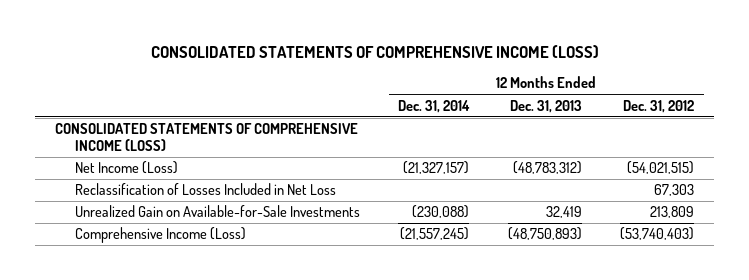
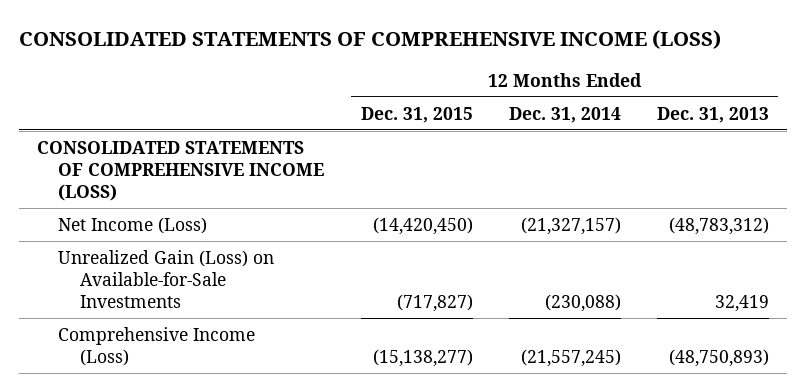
[623,99,695,113] Dec. 31, 2012 -> none
none -> [360,106,473,123] Dec. 31, 2015
[74,183,336,196] Reclassification of Losses Included in Net Loss -> none
[74,205,360,218] Unrealized Gain on Available-for-Sale Investments -> [58,249,275,309] Unrealized Gain (Loss) on Available-for-Sale Investments

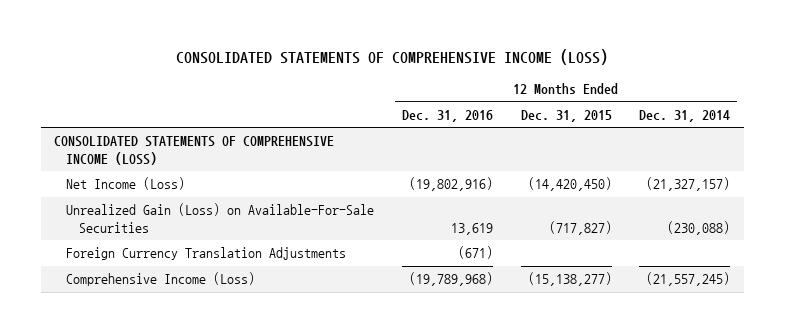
[657,106,770,123] Dec. 31, 2013 -> none
none -> [402,109,494,122] Dec. 31, 2016
[58,249,275,309] Unrealized Gain (Loss) on Available-for-Sale Investments -> [66,203,375,233] Unrealized Gain (Loss) on Available-For-Sale Securities
none -> [66,247,347,261] Foreign Currency Translation Adjustments

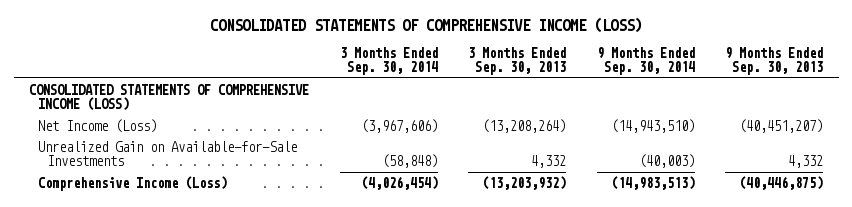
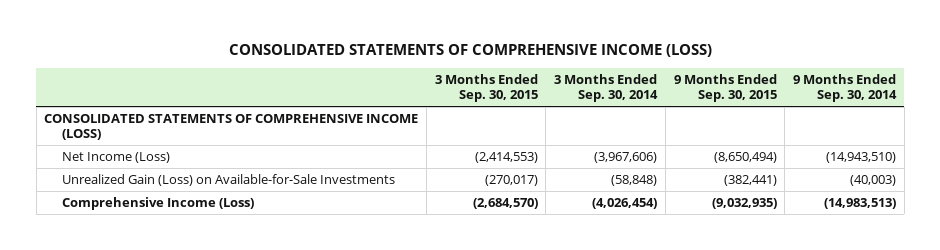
[468,46,567,75] 3 Months Ended Sep. 30, 2013 -> none
[725,46,824,75] 9 Months Ended Sep. 30, 2013 -> none
none -> [434,73,538,103] 3 Months Ended Sep. 30, 2015
none -> [673,73,777,103] 9 Months Ended Sep. 30, 2015
[37,140,297,167] Unrealized Gain on Available-for-Sale Investments -> [61,173,395,186] Unrealized Gain (Loss) on Available-for-Sale Investments

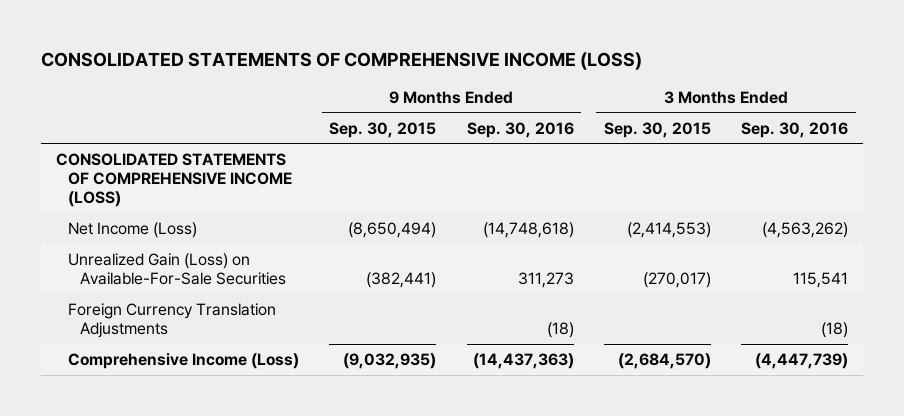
[554,73,659,103] 3 Months Ended Sep. 30, 2014 -> none
[792,73,897,103] 9 Months Ended Sep. 30, 2014 -> none
none -> [466,121,574,138] Sep. 30, 2016
none -> [741,121,849,138] Sep. 30, 2016
[61,173,395,186] Unrealized Gain (Loss) on Available-for-Sale Investments -> [67,253,286,286] Unrealized Gain (Loss) on Available-For-Sale Securities
none -> [67,303,276,339] Foreign Currency Translation Adjustments

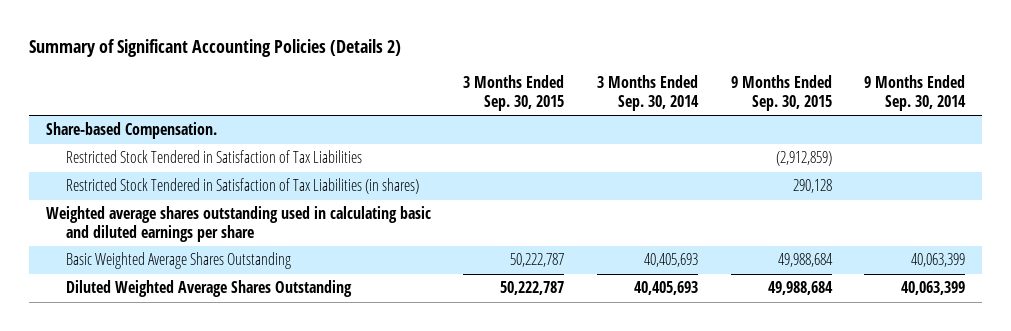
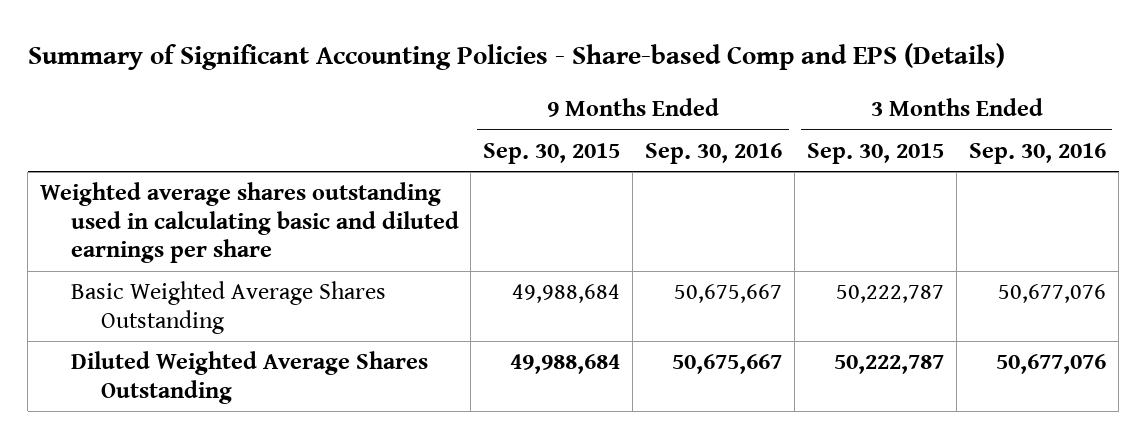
[29,39,402,58] Summary of Significant Accounting Policies (Details 2) -> [27,43,1005,71] Summary of Significant Accounting Policies - Share-based Comp and EPS (Details)
[596,75,699,111] 3 Months Ended Sep. 30, 2014 -> none
[864,75,967,111] 9 Months Ended Sep. 30, 2014 -> none
none -> [645,142,783,164] Sep. 30, 2016
none -> [969,142,1107,164] Sep. 30, 2016
[45,122,217,140] Share-based Compensation. -> none
[65,150,362,164] Restricted Stock Tendered in Satisfaction of Tax Liabilities -> none
[65,178,419,195] Restricted Stock Tendered in Satisfaction of Tax Liabilities (in shares) -> none

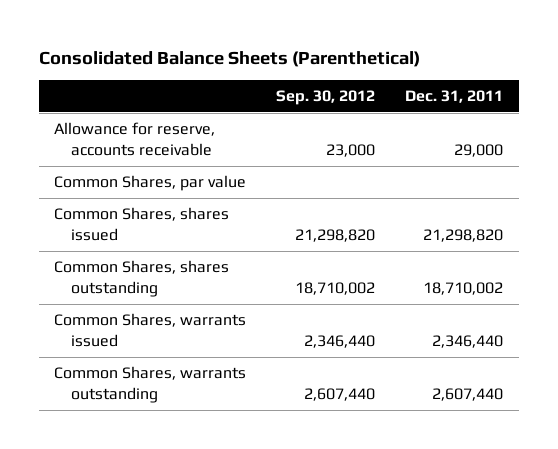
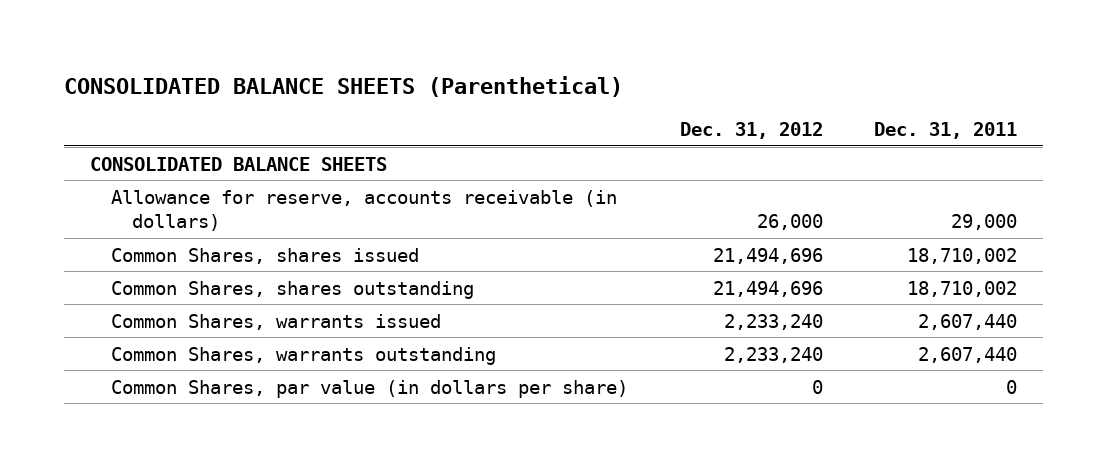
[38,50,420,67] Consolidated Balance Sheets (Parenthetical) -> [64,75,624,97] CONSOLIDATED BALANCE SHEETS (Parenthetical)
[276,89,376,105] Sep. 30, 2012 -> none
none -> [679,122,823,140] Dec. 31, 2012
[54,175,247,192] Common Shares, par value -> none
none -> [89,156,387,171] CONSOLIDATED BALANCE SHEETS
[54,122,216,156] Allowance for reserve, accounts receivable -> [111,189,618,231] Allowance for reserve, accounts receivable (in dollars)
[423,228,504,242] 21,298,820 -> [907,247,1018,264] 18,710,002
[432,334,504,348] 2,346,440 -> [918,313,1018,330] 2,607,440
none -> [111,379,629,398] Common Shares, par value (in dollars per share)

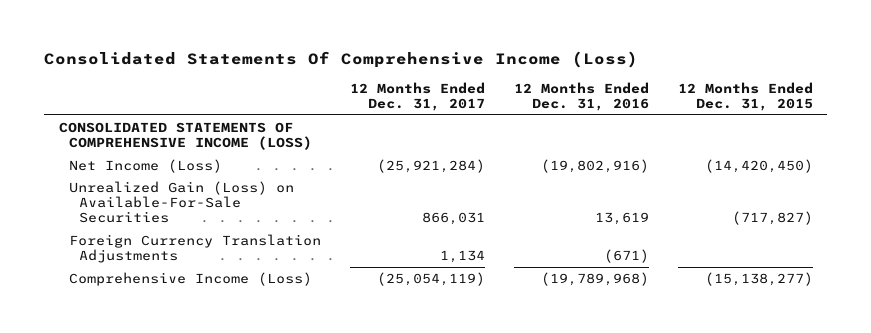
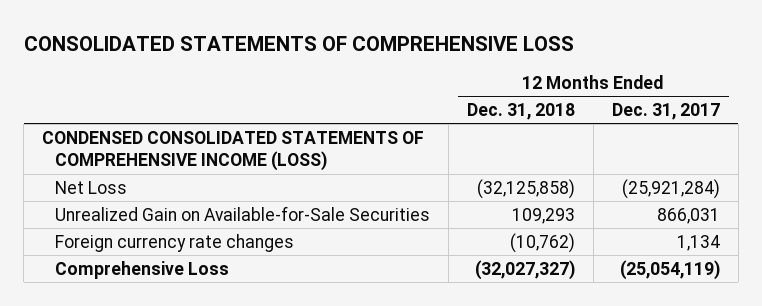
[44,51,639,69] Consolidated Statements Of Comprehensive Income (Loss) -> [23,36,574,52] CONSOLIDATED STATEMENTS OF COMPREHENSIVE LOSS
[513,81,649,111] 12 Months Ended Dec. 31, 2016 -> none
[677,81,813,111] 12 Months Ended Dec. 31, 2015 -> none
none -> [466,103,575,121] Dec. 31, 2018
[58,121,312,150] CONSOLIDATED STATEMENTS OF COMPREHENSIVE INCOME (LOSS) -> [42,130,425,172] CONDENSED CONSOLIDATED STATEMENTS OF COMPREHENSIVE INCOME (LOSS)
[68,158,222,173] Net Income (Loss) -> [54,180,127,194] Net Loss
[68,180,294,224] Unrealized Gain (Loss) on Available-For-Sale Securities -> [54,205,430,221] Unrealized Gain on Available-for-Sale Securities
[68,233,321,263] Foreign Currency Translation Adjustments -> [54,233,294,252] Foreign currency rate changes
[68,271,312,286] Comprehensive Income (Loss) -> [54,260,229,279] Comprehensive Loss

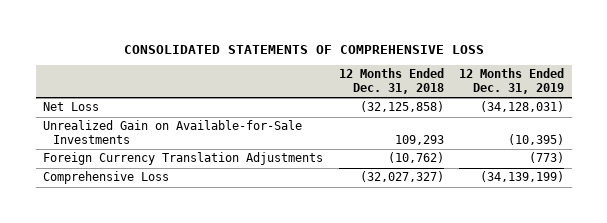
[611,103,720,121] Dec. 31, 2017 -> none
none -> [459,68,565,94] 12 Months Ended Dec. 31, 2019
[42,130,425,172] CONDENSED CONSOLIDATED STATEMENTS OF COMPREHENSIVE INCOME (LOSS) -> none
[54,205,430,221] Unrealized Gain on Available-for-Sale Securities -> [43,120,303,144] Unrealized Gain on Available-for-Sale Investments
[54,233,294,252] Foreign currency rate changes -> [43,152,324,166] Foreign Currency Translation Adjustments

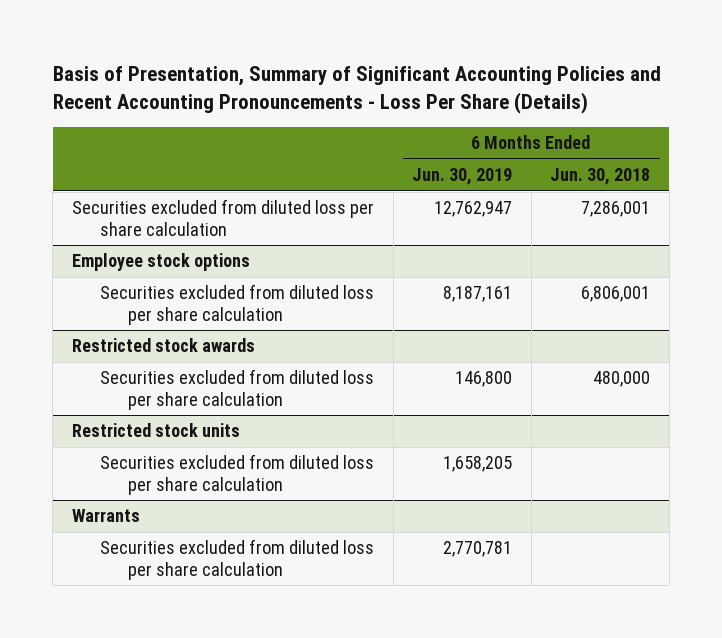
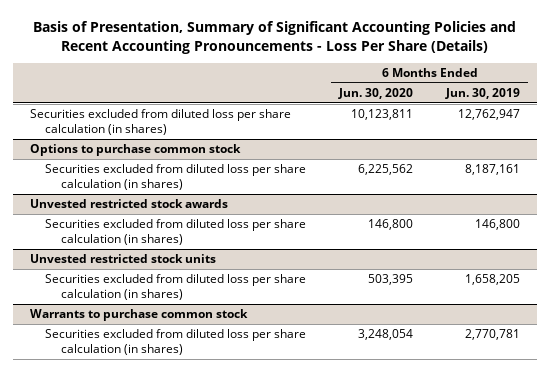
[550,168,651,186] Jun. 30, 2018 -> none
none -> [338,87,414,99] Jun. 30, 2020
[71,199,374,236] Securities excluded from diluted loss per share calculation -> [29,109,291,136] Securities excluded from diluted loss per share calculation (in shares)
[71,253,250,272] Employee stock options -> [29,144,241,157] Options to purchase common stock
[100,284,375,325] Securities excluded from diluted loss per share calculation -> [45,164,307,191] Securities excluded from diluted loss per share calculation (in shares)
[71,338,255,353] Restricted stock awards -> [29,199,228,209] Unvested restricted stock awards
[100,369,375,410] Securities excluded from diluted loss per share calculation -> [45,219,307,246] Securities excluded from diluted loss per share calculation (in shares)
[71,423,240,438] Restricted stock units -> [29,254,216,264] Unvested restricted stock units
[100,454,375,495] Securities excluded from diluted loss per share calculation -> [45,274,307,301] Securities excluded from diluted loss per share calculation (in shares)
[71,509,140,523] Warrants -> [29,309,248,322] Warrants to purchase common stock
[100,539,375,580] Securities excluded from diluted loss per share calculation -> [45,329,307,356] Securities excluded from diluted loss per share calculation (in shares)

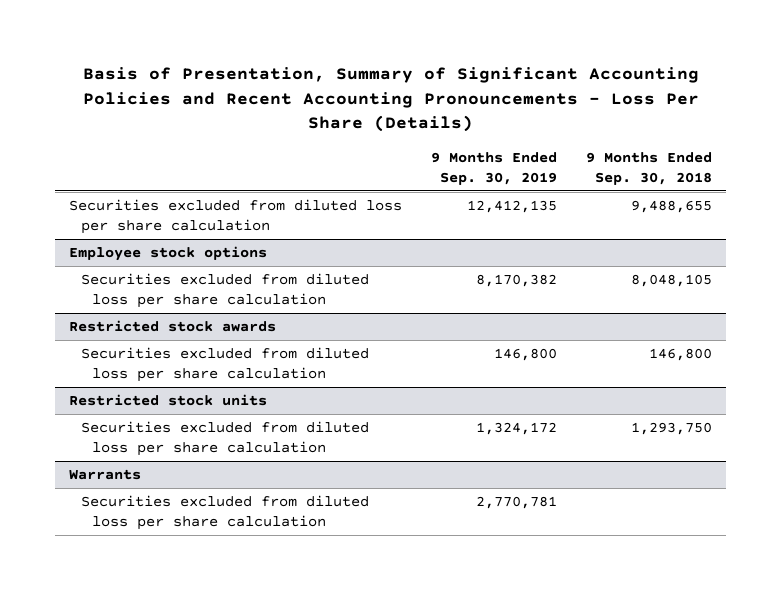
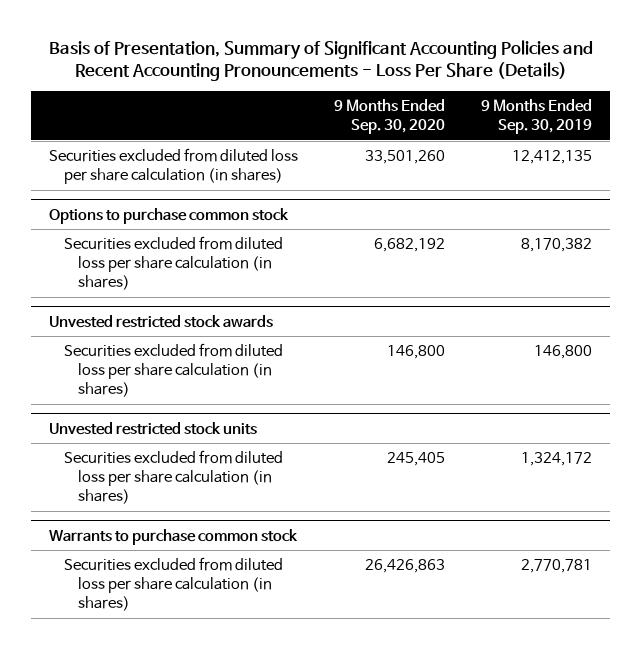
[585,152,712,185] 9 Months Ended Sep. 30, 2018 -> none
none -> [334,98,446,134] 9 Months Ended Sep. 30, 2020
[69,199,403,235] Securities excluded from diluted loss per share calculation -> [49,148,299,185] Securities excluded from diluted loss per share calculation (in shares)
[69,246,268,262] Employee stock options -> [49,207,290,224] Options to purchase common stock
[80,273,369,309] Securities excluded from diluted loss per share calculation -> [63,236,283,290] Securities excluded from diluted loss per share calculation (in shares)
[69,320,277,333] Restricted stock awards -> [49,314,274,328] Unvested restricted stock awards
[80,347,369,383] Securities excluded from diluted loss per share calculation -> [63,343,283,397] Securities excluded from diluted loss per share calculation (in shares)
[69,394,268,407] Restricted stock units -> [49,421,258,435] Unvested restricted stock units
[80,421,369,457] Securities excluded from diluted loss per share calculation -> [63,450,283,504] Securities excluded from diluted loss per share calculation (in shares)
[69,469,142,481] Warrants -> [49,528,299,545] Warrants to purchase common stock
[80,495,369,531] Securities excluded from diluted loss per share calculation -> [63,557,283,611] Securities excluded from diluted loss per share calculation (in shares)

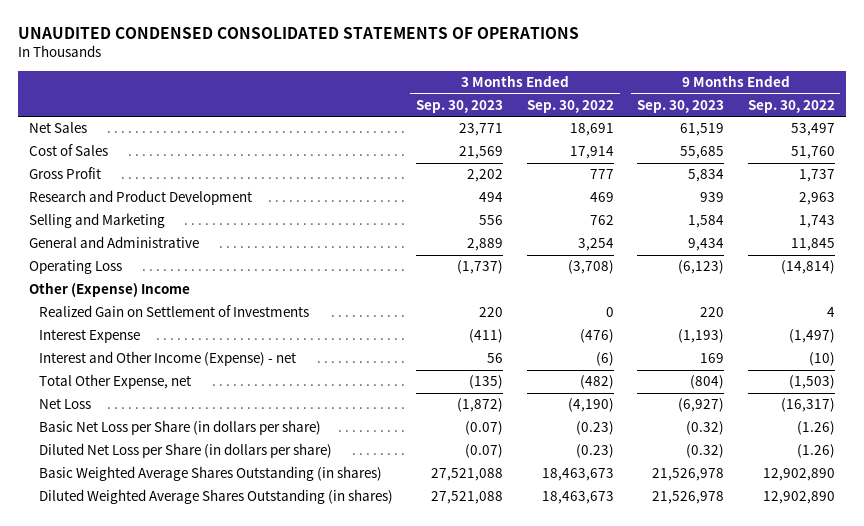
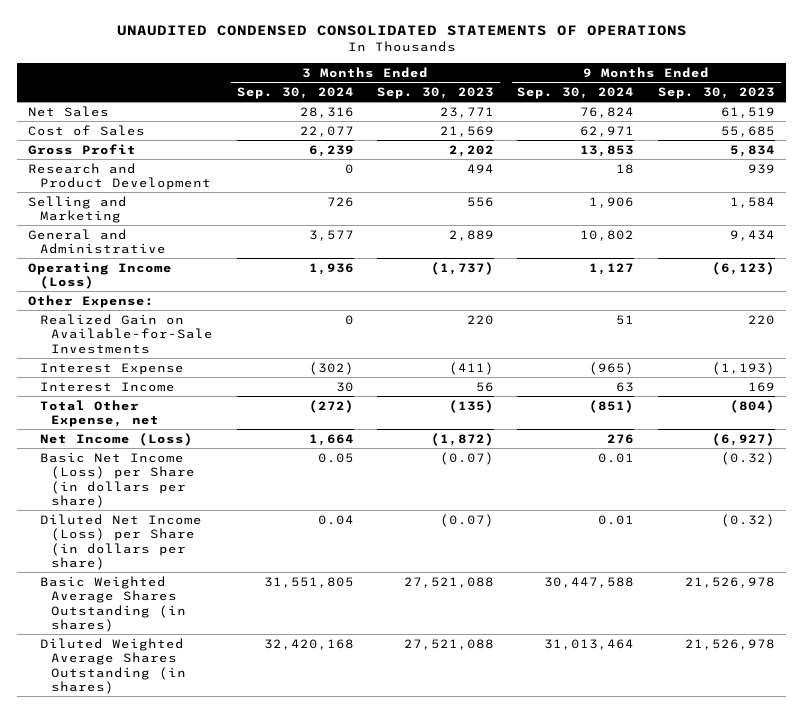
[526,99,614,113] Sep. 30, 2022 -> none
[747,99,835,113] Sep. 30, 2022 -> none
none -> [236,86,354,99] Sep. 30, 2024
none -> [517,86,635,99] Sep. 30, 2024
[29,260,123,275] Operating Loss -> [28,261,173,290] Operating Income (Loss)
[29,282,191,298] Other (Expense) Income -> [28,294,155,308] Other Expense:
[38,305,309,318] Realized Gain on Settlement of Investments -> [39,313,214,354] Realized Gain on Available-for-Sale Investments
[38,351,296,367] Interest and Other Income (Expense) - net -> [39,381,175,392] Interest Income
[38,398,91,410] Net Loss -> [39,432,193,446] Net Income (Loss)
[38,420,321,436] Basic Net Loss per Share (in dollars per share) -> [39,451,196,509] Basic Net Income (Loss) per Share (in dollars per share)
[38,443,332,459] Diluted Net Loss per Share (in dollars per share) -> [39,513,202,571] Diluted Net Income (Loss) per Share (in dollars per share)

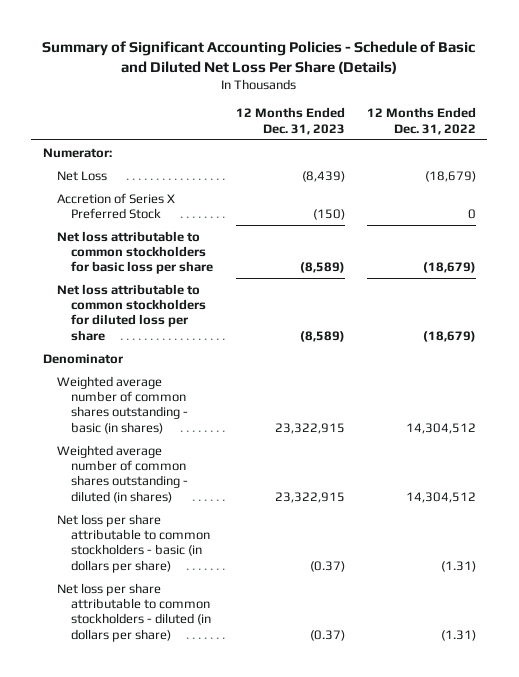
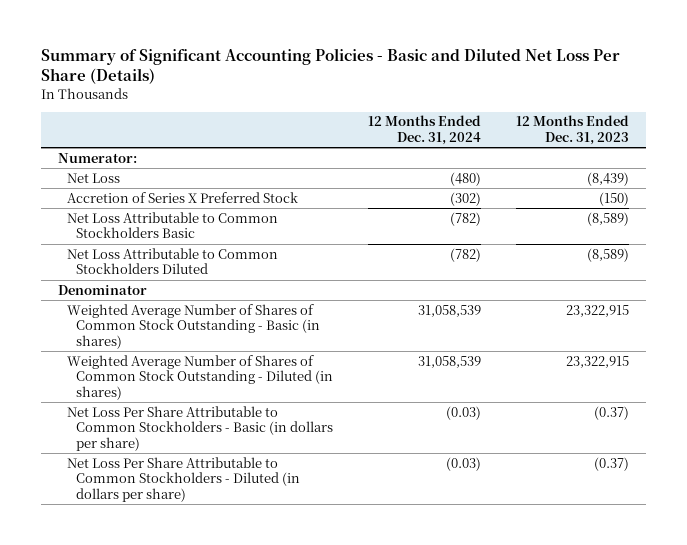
[42,40,476,74] Summary of Significant Accounting Policies - Schedule of Basic and Diluted Net Loss Per Share (Details) -> [40,47,620,85] Summary of Significant Accounting Policies - Basic and Diluted Net Loss Per Share (Details)
[367,107,477,135] 12 Months Ended Dec. 31, 2022 -> none
none -> [367,115,481,145] 12 Months Ended Dec. 31, 2024
[57,230,214,275] Net loss attributable to common stockholders for basic loss per share -> [67,211,279,239] Net Loss Attributable to Common Stockholders Basic
[57,283,207,341] Net loss attributable to common stockholders for diluted loss per share -> [67,247,279,275] Net Loss Attributable to Common Stockholders Diluted
[57,375,189,434] Weighted average number of common shares outstanding - basic (in shares) -> [67,303,321,349] Weighted Average Number of Shares of Common Stock Outstanding - Basic (in shares)
[57,444,189,503] Weighted average number of common shares outstanding - diluted (in shares) -> [67,354,334,400] Weighted Average Number of Shares of Common Stock Outstanding - Diluted (in shares)
[57,513,211,573] Net loss per share attributable to common stockholders - basic (in dollars per share) -> [67,405,334,451] Net Loss Per Share Attributable to Common Stockholders - Basic (in dollars per share)
[57,582,212,642] Net loss per share attributable to common stockholders - diluted (in dollars per share) -> [67,456,301,502] Net Loss Per Share Attributable to Common Stockholders - Diluted (in dollars per share)

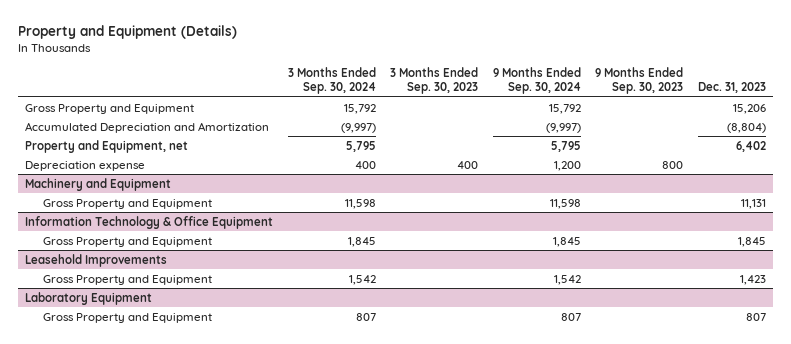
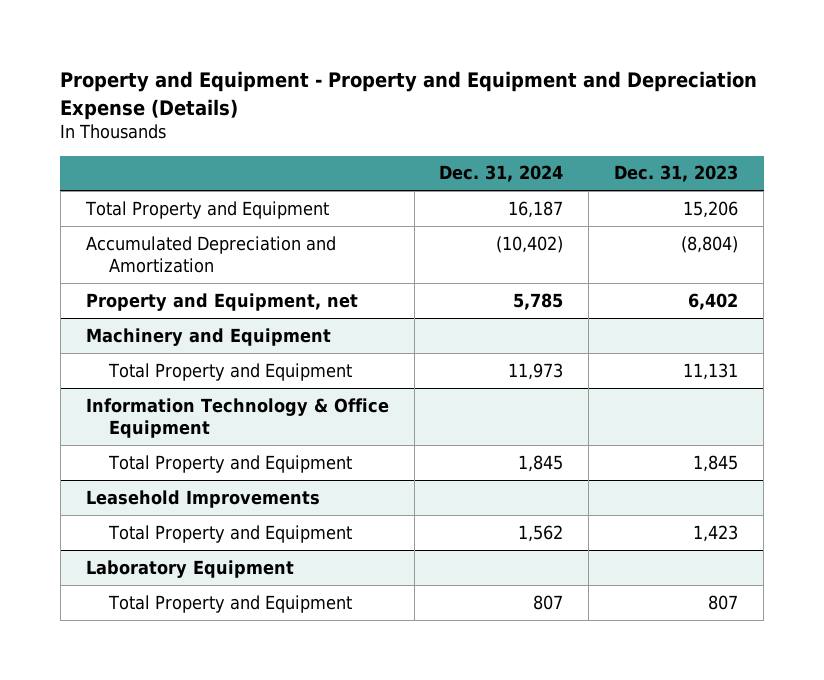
[17,25,237,40] Property and Equipment (Details) -> [60,71,758,120] Property and Equipment - Property and Equipment and Depreciation Expense (Details)
[287,67,376,95] 3 Months Ended Sep. 30, 2024 -> none
[390,67,479,95] 3 Months Ended Sep. 30, 2023 -> none
[492,67,581,95] 9 Months Ended Sep. 30, 2024 -> none
[595,67,684,95] 9 Months Ended Sep. 30, 2023 -> none
none -> [439,165,564,183] Dec. 31, 2024
[25,103,195,114] Gross Property and Equipment -> [84,200,329,219] Total Property and Equipment
[25,160,146,171] Depreciation expense -> none
[43,198,213,209] Gross Property and Equipment -> [107,362,352,381] Total Property and Equipment
[43,236,213,247] Gross Property and Equipment -> [107,454,352,473] Total Property and Equipment
[43,274,213,285] Gross Property and Equipment -> [107,524,352,543] Total Property and Equipment
[43,312,213,323] Gross Property and Equipment -> [107,594,352,613] Total Property and Equipment

